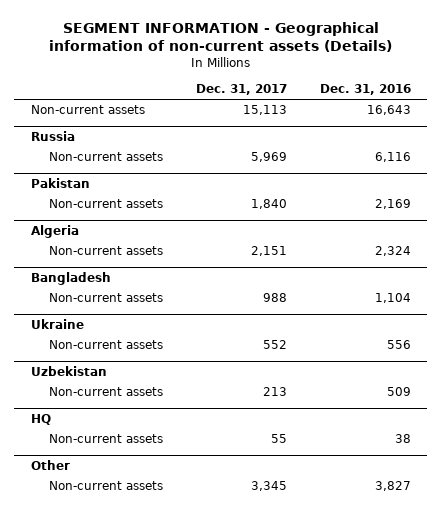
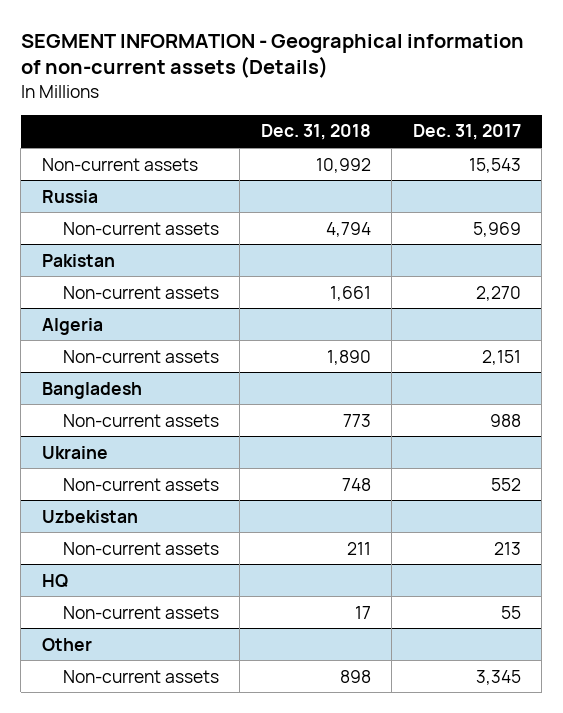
[319,84,411,96] Dec. 31, 2016 -> none
none -> [260,124,371,141] Dec. 31, 2018
[242,105,287,116] 15,113 -> [468,157,521,173] 15,543
[250,199,287,210] 1,840 -> [475,285,521,301] 2,270

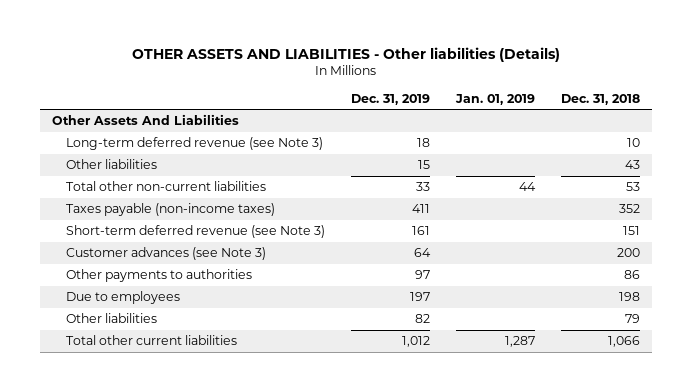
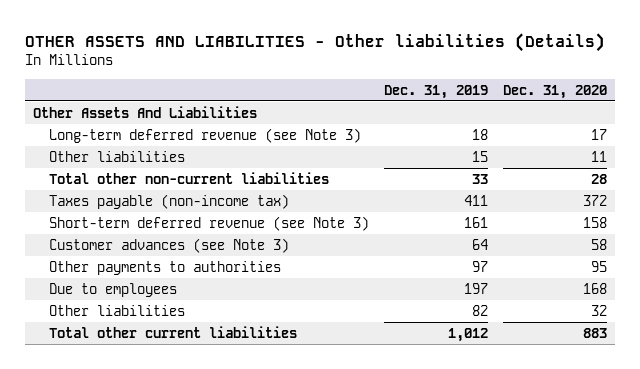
[454,93,535,105] Jan. 01, 2019 -> none
[560,93,640,105] Dec. 31, 2018 -> none
none -> [503,84,608,99] Dec. 31, 2020
[65,203,275,217] Taxes payable (non-income taxes) -> [48,193,289,209] Taxes payable (non-income tax)

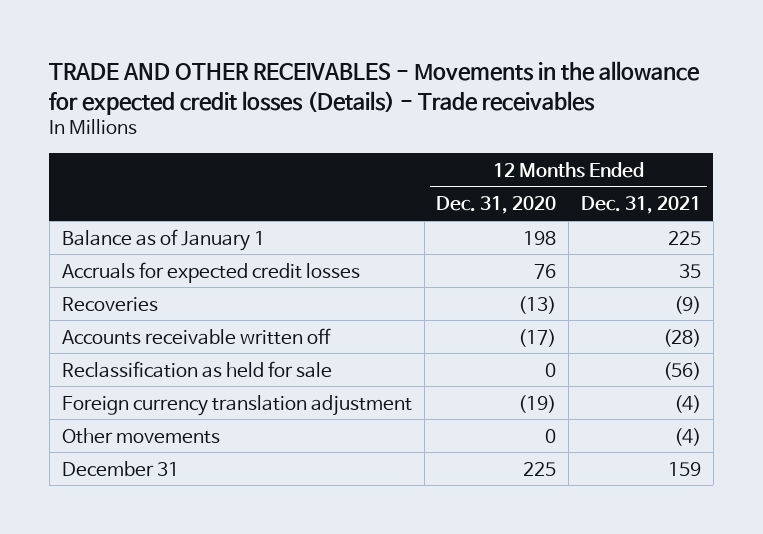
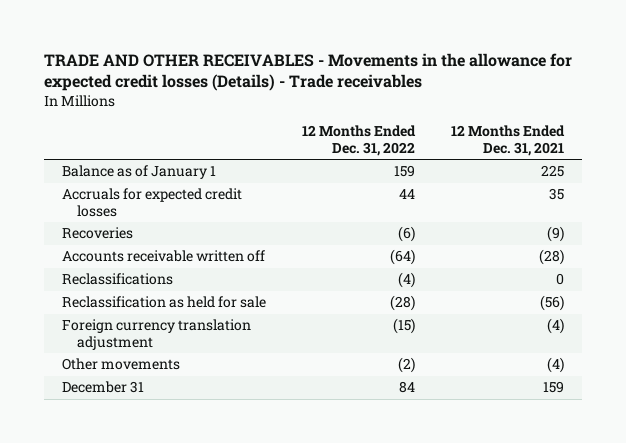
[436,196,557,215] Dec. 31, 2020 -> none
none -> [302,125,417,156] 12 Months Ended Dec. 31, 2022
none -> [62,273,174,286] Reclassifications

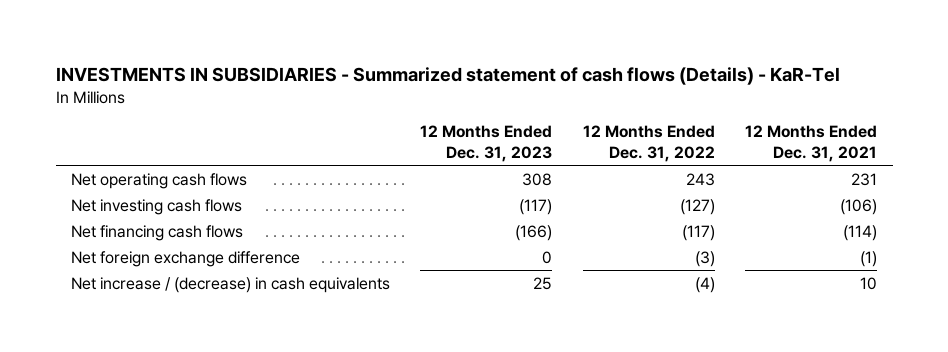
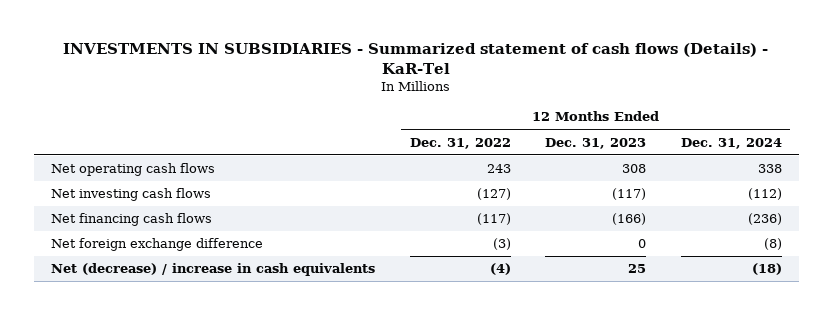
[745,125,878,162] 12 Months Ended Dec. 31, 2021 -> none
none -> [680,137,782,149] Dec. 31, 2024
[70,276,390,293] Net increase / (decrease) in cash equivalents -> [51,263,376,277] Net (decrease) / increase in cash equivalents

